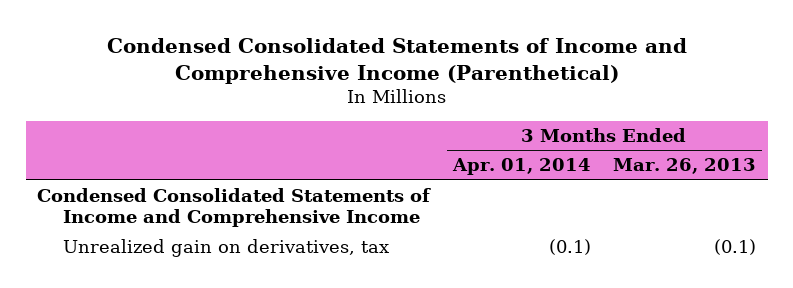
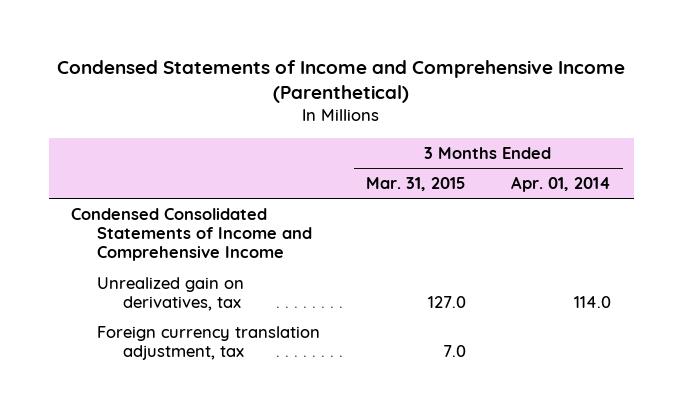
[106,37,687,84] Condensed Consolidated Statements of Income and Comprehensive Income (Parenthetical) -> [57,59,626,104] Condensed Statements of Income and Comprehensive Income (Parenthetical)
[613,158,757,175] Mar. 26, 2013 -> none
none -> [365,176,466,191] Mar. 31, 2015
[548,239,591,256] (0.1) -> [574,296,612,309] 114.0
none -> [97,325,321,361] Foreign currency translation adjustment, tax

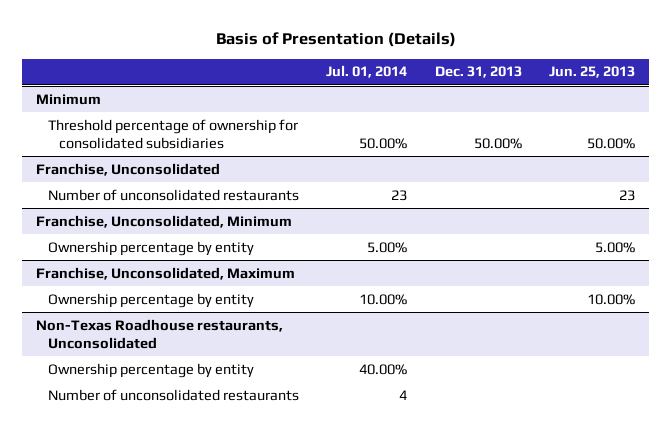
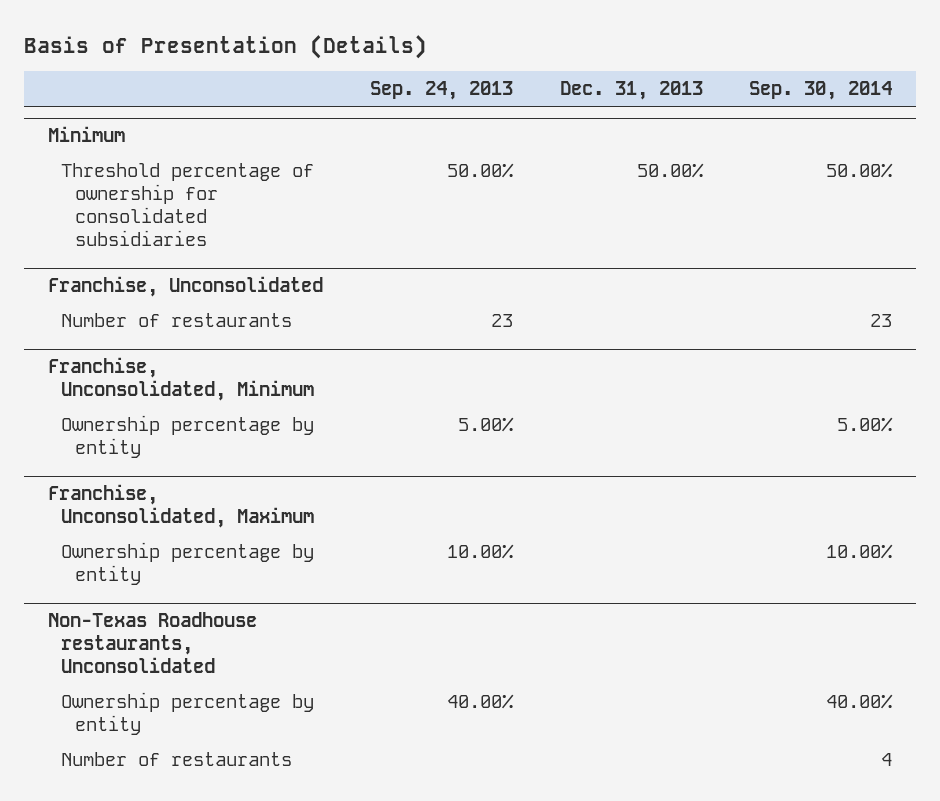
[326,65,408,79] Jul. 01, 2014 -> none
[549,66,636,79] Jun. 25, 2013 -> none
none -> [369,81,513,101] Sep. 24, 2013
none -> [749,81,893,101] Sep. 30, 2014
[47,188,299,201] Number of unconsolidated restaurants -> [61,312,293,327] Number of restaurants
[47,388,299,401] Number of unconsolidated restaurants -> [61,751,293,766] Number of restaurants

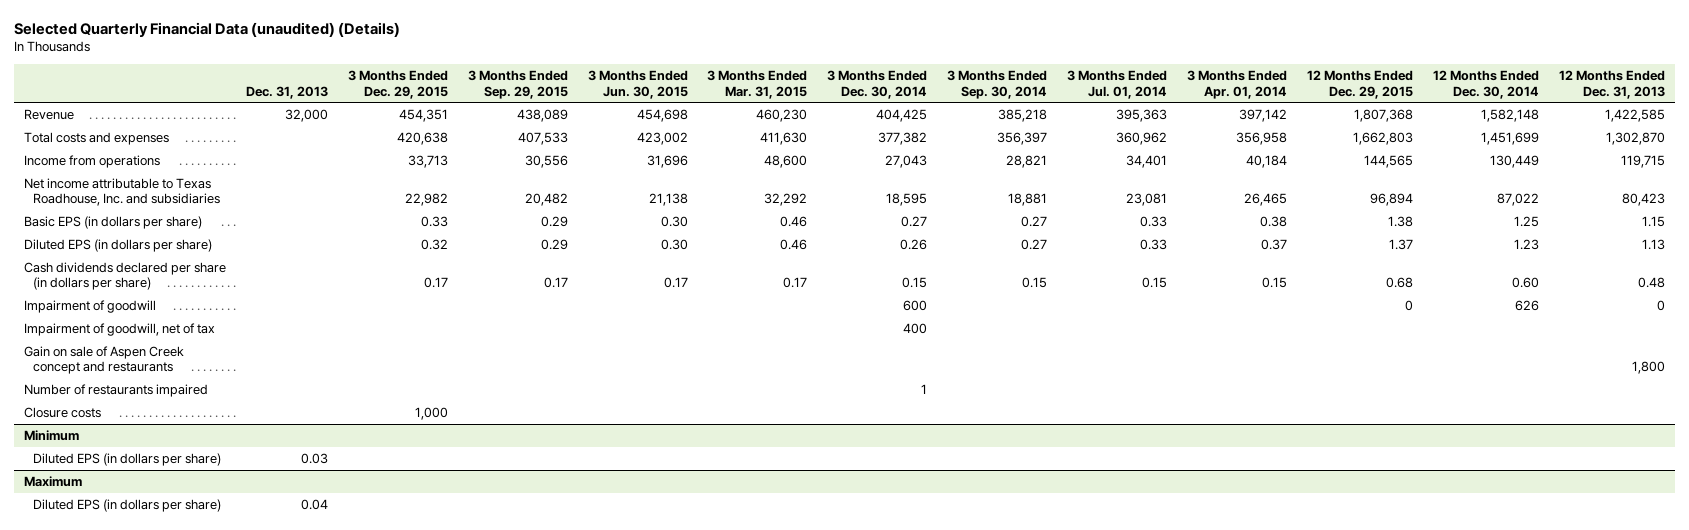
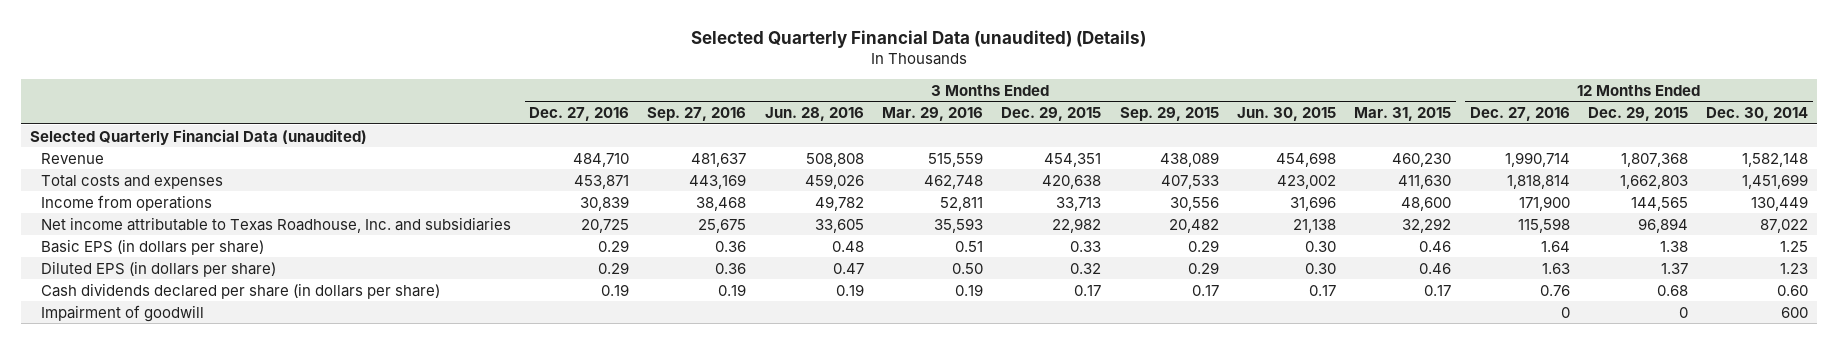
[245,85,328,99] Dec. 31, 2013 -> none
[827,70,928,99] 3 Months Ended Dec. 30, 2014 -> none
[947,70,1048,99] 3 Months Ended Sep. 30, 2014 -> none
[1067,70,1168,99] 3 Months Ended Jul. 01, 2014 -> none
[1187,70,1288,99] 3 Months Ended Apr. 01, 2014 -> none
[1559,70,1666,99] 12 Months Ended Dec. 31, 2013 -> none
none -> [529,107,630,122] Dec. 27, 2016
none -> [647,107,747,122] Sep. 27, 2016
none -> [764,107,864,122] Jun. 28, 2016
none -> [882,107,984,122] Mar. 29, 2016
none -> [1469,107,1570,122] Dec. 27, 2016
none -> [30,128,368,145] Selected Quarterly Financial Data (unaudited)
[23,322,215,336] Impairment of goodwill, net of tax -> none
[23,345,184,375] Gain on sale of Aspen Creek concept and restaurants -> none
[23,383,208,397] Number of restaurants impaired -> none
[23,406,101,418] Closure costs -> none
[23,429,79,441] Minimum -> none
[32,452,221,466] Diluted EPS (in dollars per share) -> none
[23,475,82,487] Maximum -> none
[32,498,221,512] Diluted EPS (in dollars per share) -> none
[1515,299,1540,311] 626 -> [1781,306,1809,318] 600

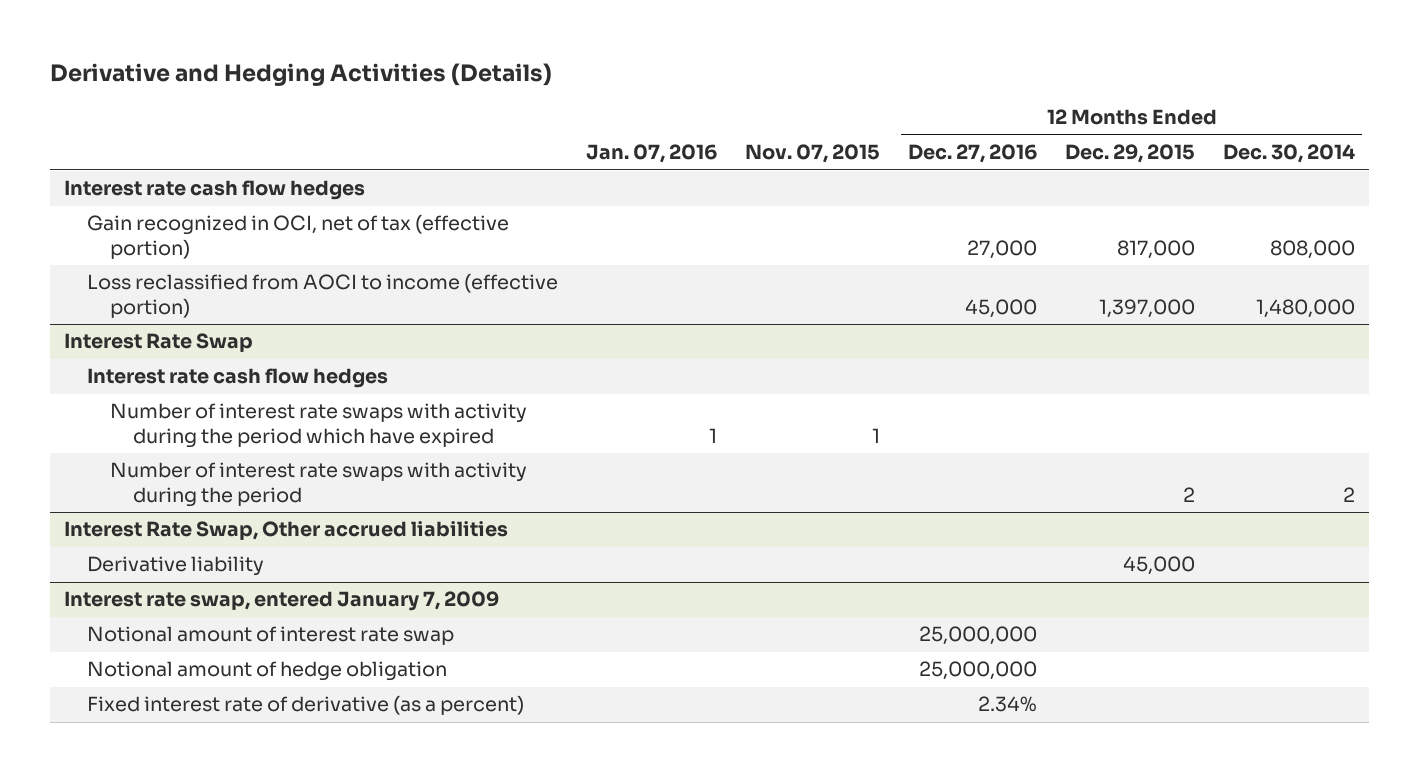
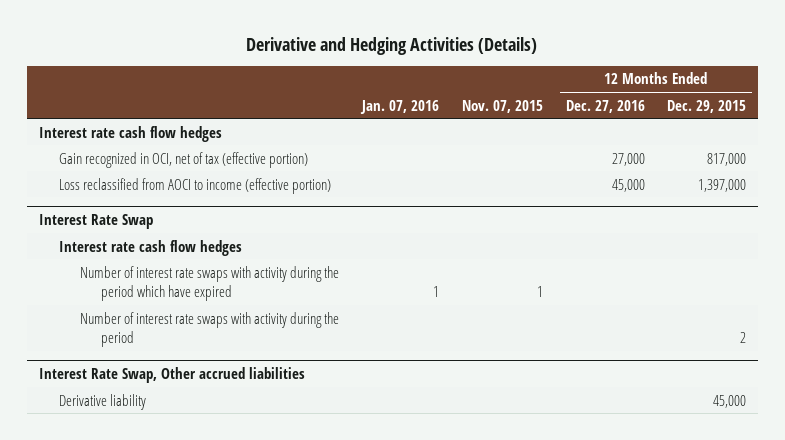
[1223,144,1356,164] Dec. 30, 2014 -> none
[64,591,500,612] Interest rate swap, entered January 7, 2009 -> none
[87,626,455,646] Notional amount of interest rate swap -> none
[87,661,448,682] Notional amount of hedge obligation -> none
[87,695,525,716] Fixed interest rate of derivative (as a percent) -> none

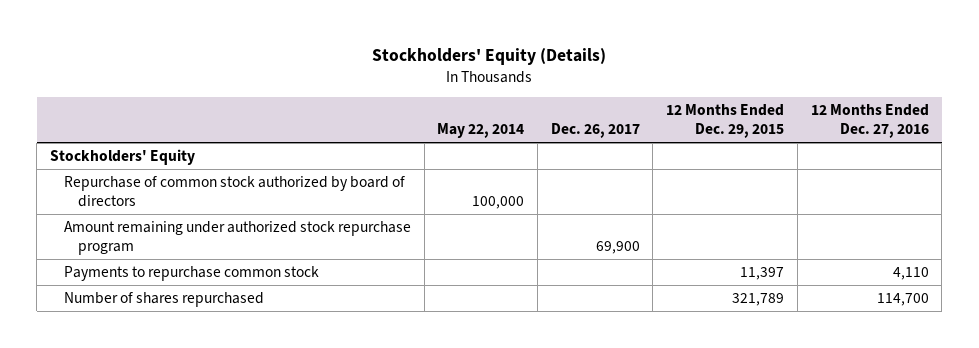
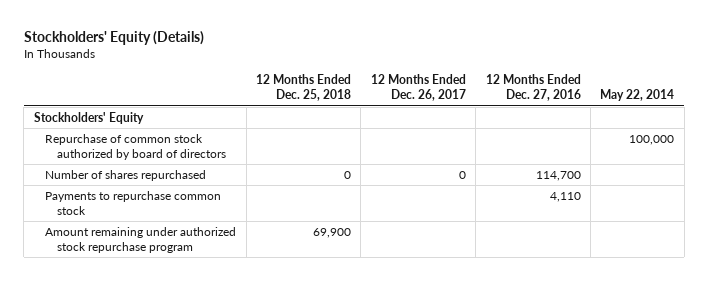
[550,123,640,139] Dec. 26, 2017 -> none
[666,104,785,139] 12 Months Ended Dec. 29, 2015 -> none
none -> [256,74,352,102] 12 Months Ended Dec. 25, 2018
none -> [370,74,466,102] 12 Months Ended Dec. 26, 2017
[63,266,319,282] Payments to repurchase common stock -> [45,190,222,215] Payments to repurchase common stock
[63,221,411,256] Amount remaining under authorized stock repurchase program -> [45,226,237,253] Amount remaining under authorized stock repurchase program

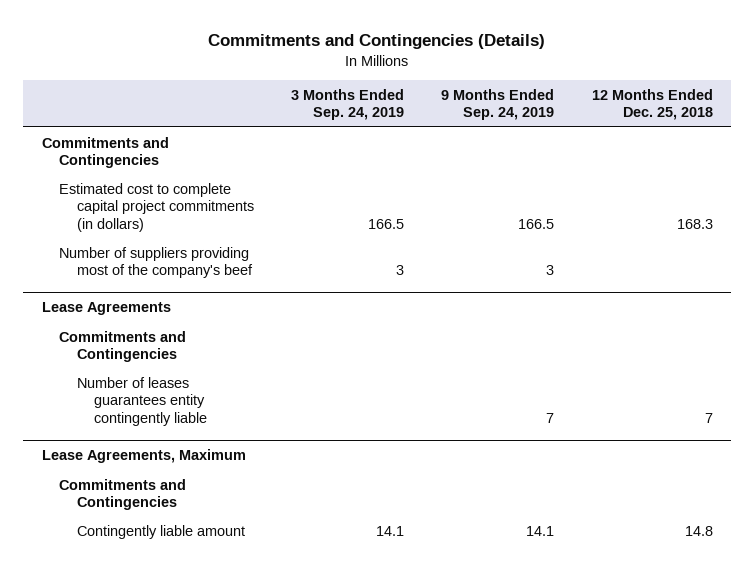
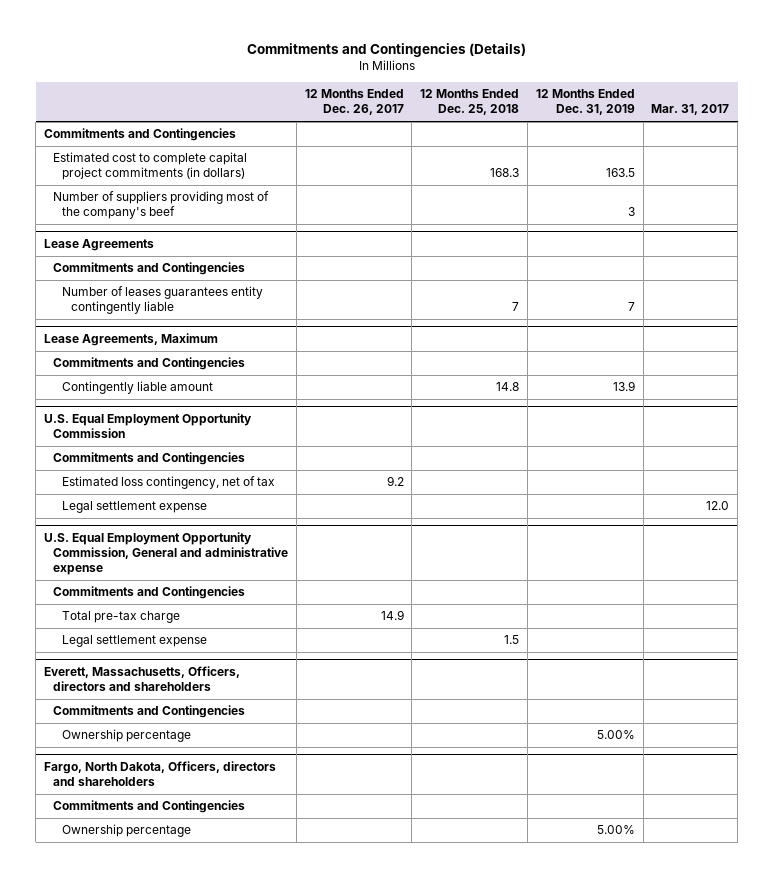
[290,88,404,121] 3 Months Ended Sep. 24, 2019 -> none
[441,88,555,121] 9 Months Ended Sep. 24, 2019 -> none
none -> [304,89,404,116] 12 Months Ended Dec. 26, 2017
none -> [535,89,635,116] 12 Months Ended Dec. 31, 2019
none -> [651,104,730,116] Mar. 31, 2017
none -> [44,412,253,439] U.S. Equal Employment Opportunity Commission
none -> [53,452,246,466] Commitments and Contingencies
none -> [62,476,276,490] Estimated loss contingency, net of tax
none -> [62,501,208,514] Legal settlement expense
none -> [44,531,289,576] U.S. Equal Employment Opportunity Commission, General and administrative expense
none -> [53,586,246,600] Commitments and Contingencies
none -> [62,611,181,624] Total pre-tax charge
none -> [62,635,208,648] Legal settlement expense
none -> [44,665,241,692] Everett, Massachusetts, Officers, directors and shareholders
none -> [53,705,246,719] Commitments and Contingencies
none -> [62,729,192,743] Ownership percentage
none -> [44,760,277,787] Fargo, North Dakota, Officers, directors and shareholders
none -> [53,800,246,814] Commitments and Contingencies
none -> [62,824,192,838] Ownership percentage

